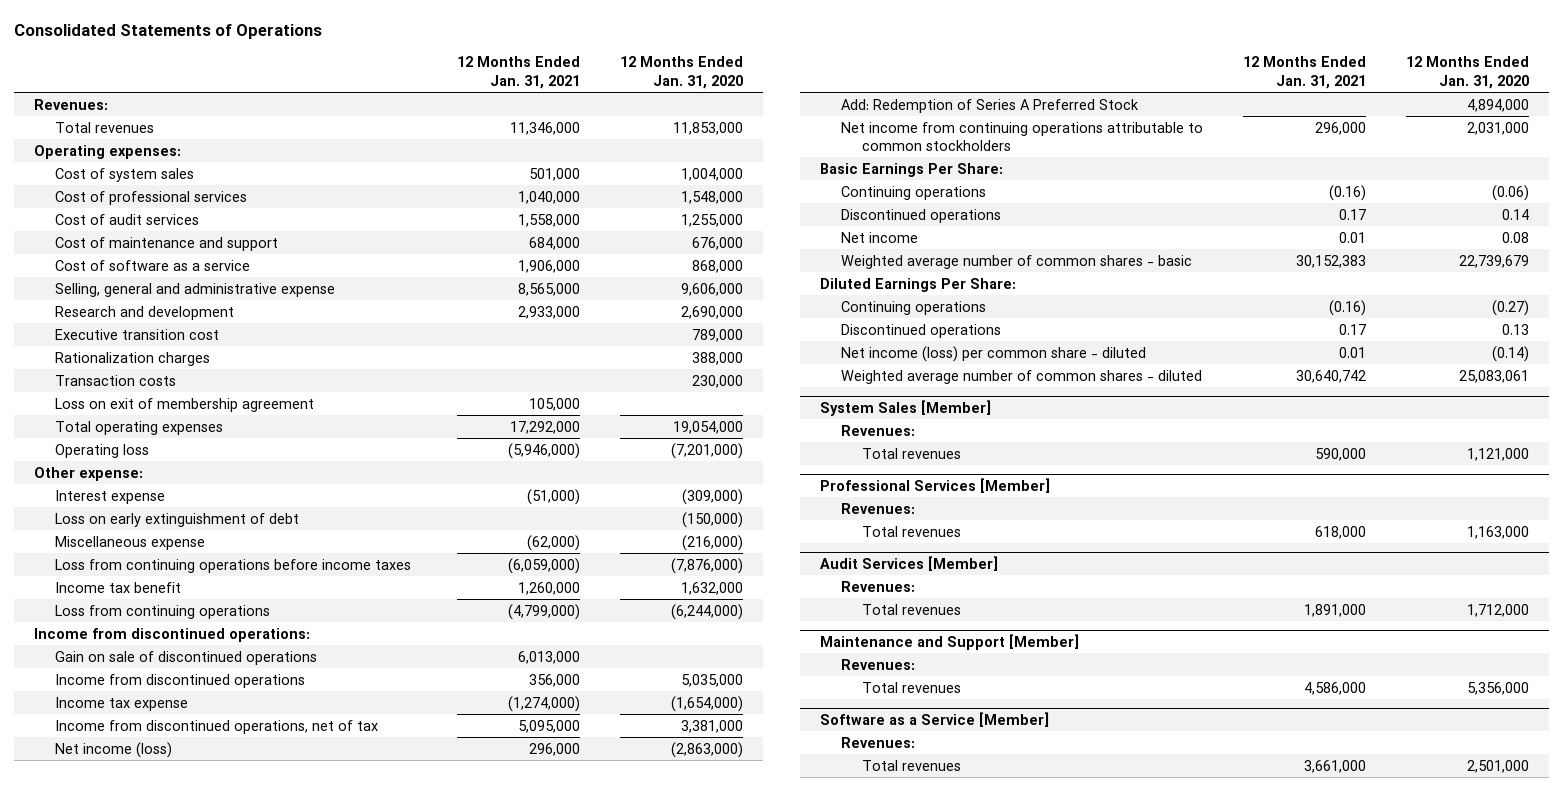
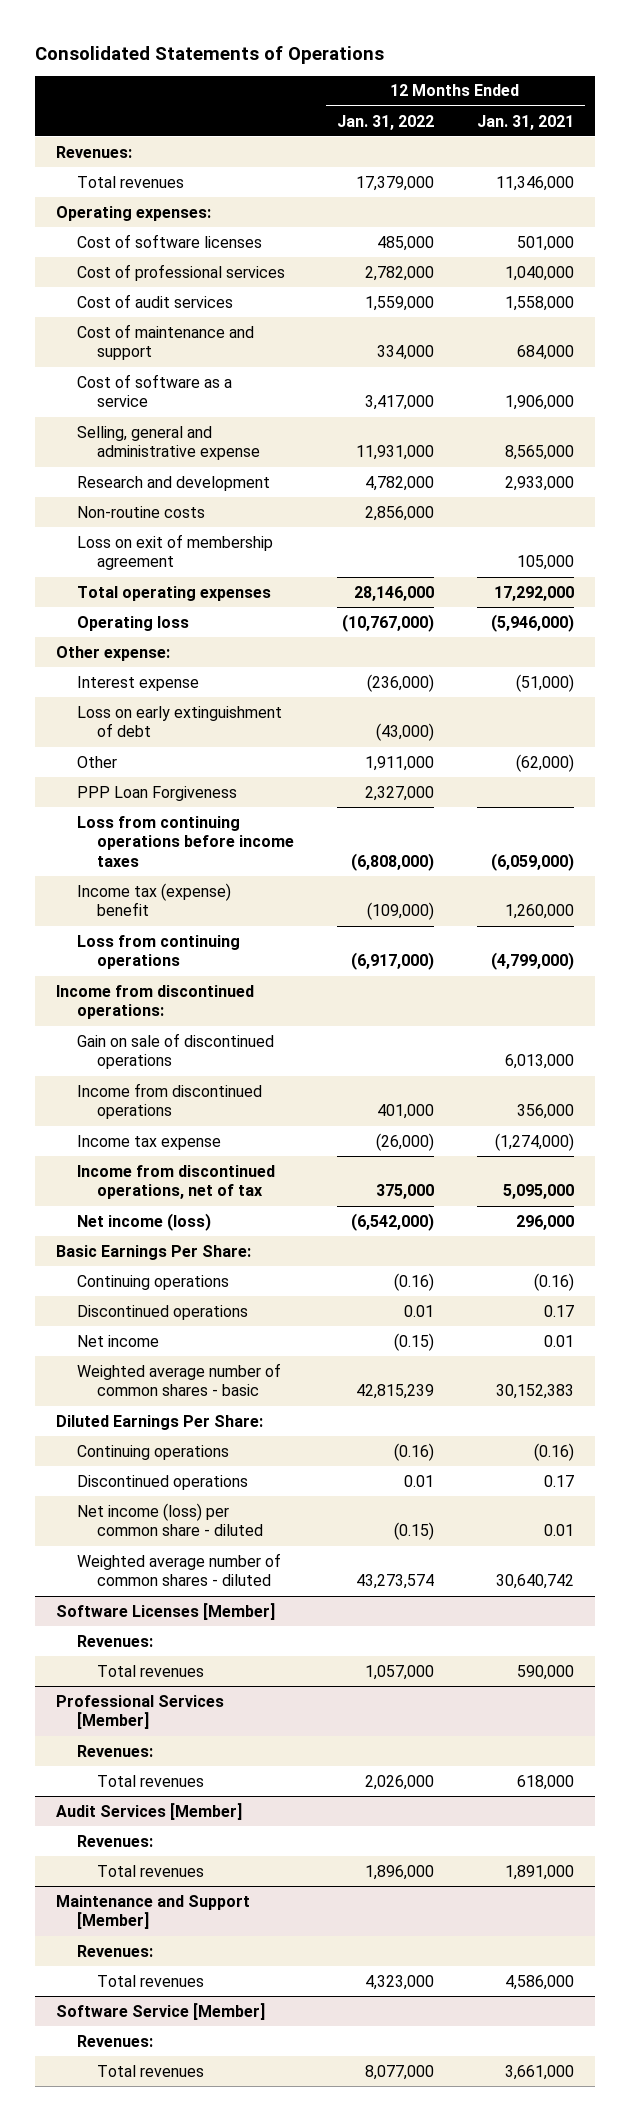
[620,56,744,89] 12 Months Ended Jan. 31, 2020 -> none
none -> [336,114,434,130] Jan. 31, 2022
[54,167,194,182] Cost of system sales -> none
none -> [76,233,262,248] Cost of software licenses
[54,328,219,340] Executive transition cost -> none
[54,351,210,366] Rationalization charges -> none
[54,374,176,386] Transaction costs -> none
none -> [76,505,205,518] Non-routine costs
[54,535,205,550] Miscellaneous expense -> [76,755,117,768] Other
none -> [76,785,237,801] PPP Loan Forgiveness
[54,581,181,593] Income tax benefit -> [76,882,231,917] Income tax (expense) benefit
[840,98,1139,113] Add: Redemption of Series A Preferred Stock -> none
[840,121,1203,152] Net income from continuing operations attributable to common stockholders -> none
[819,399,991,416] System Sales [Member] -> none
none -> [56,1602,276,1620] Software Licenses [Member]
[819,711,1049,727] Software as a Service [Member] -> [56,2002,266,2020] Software Service [Member]

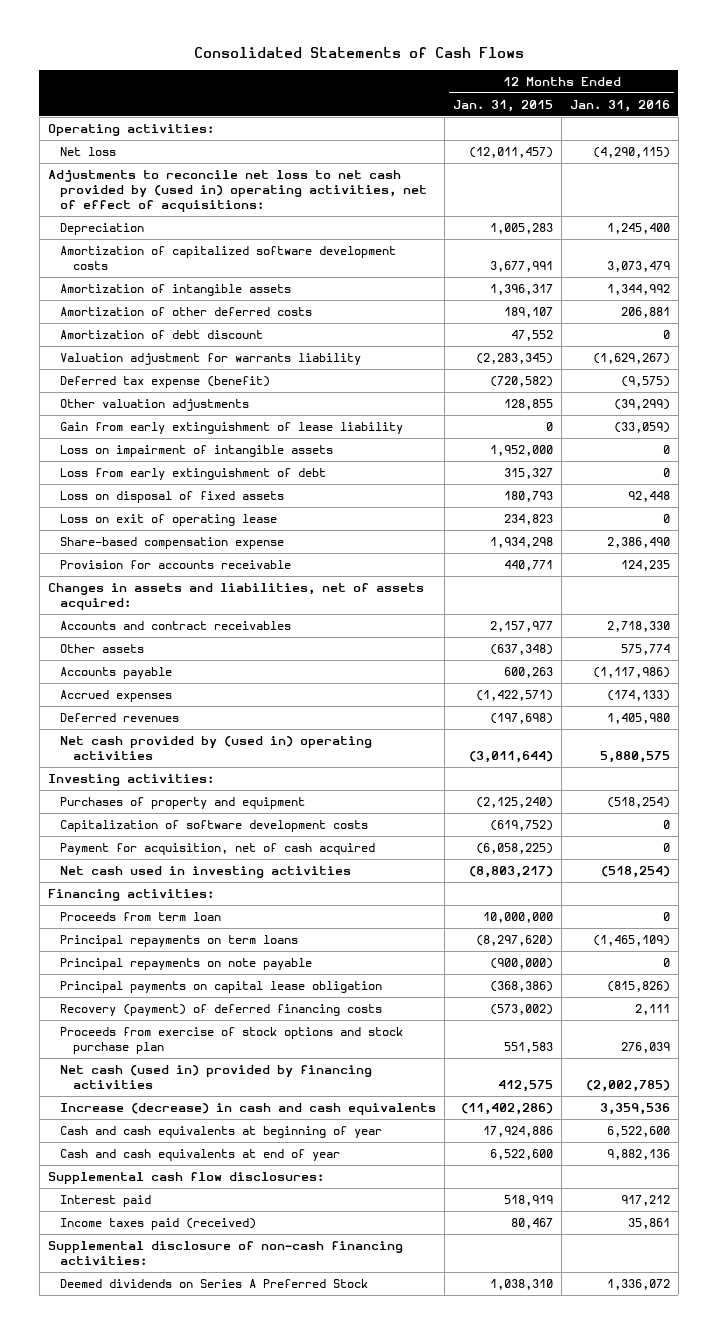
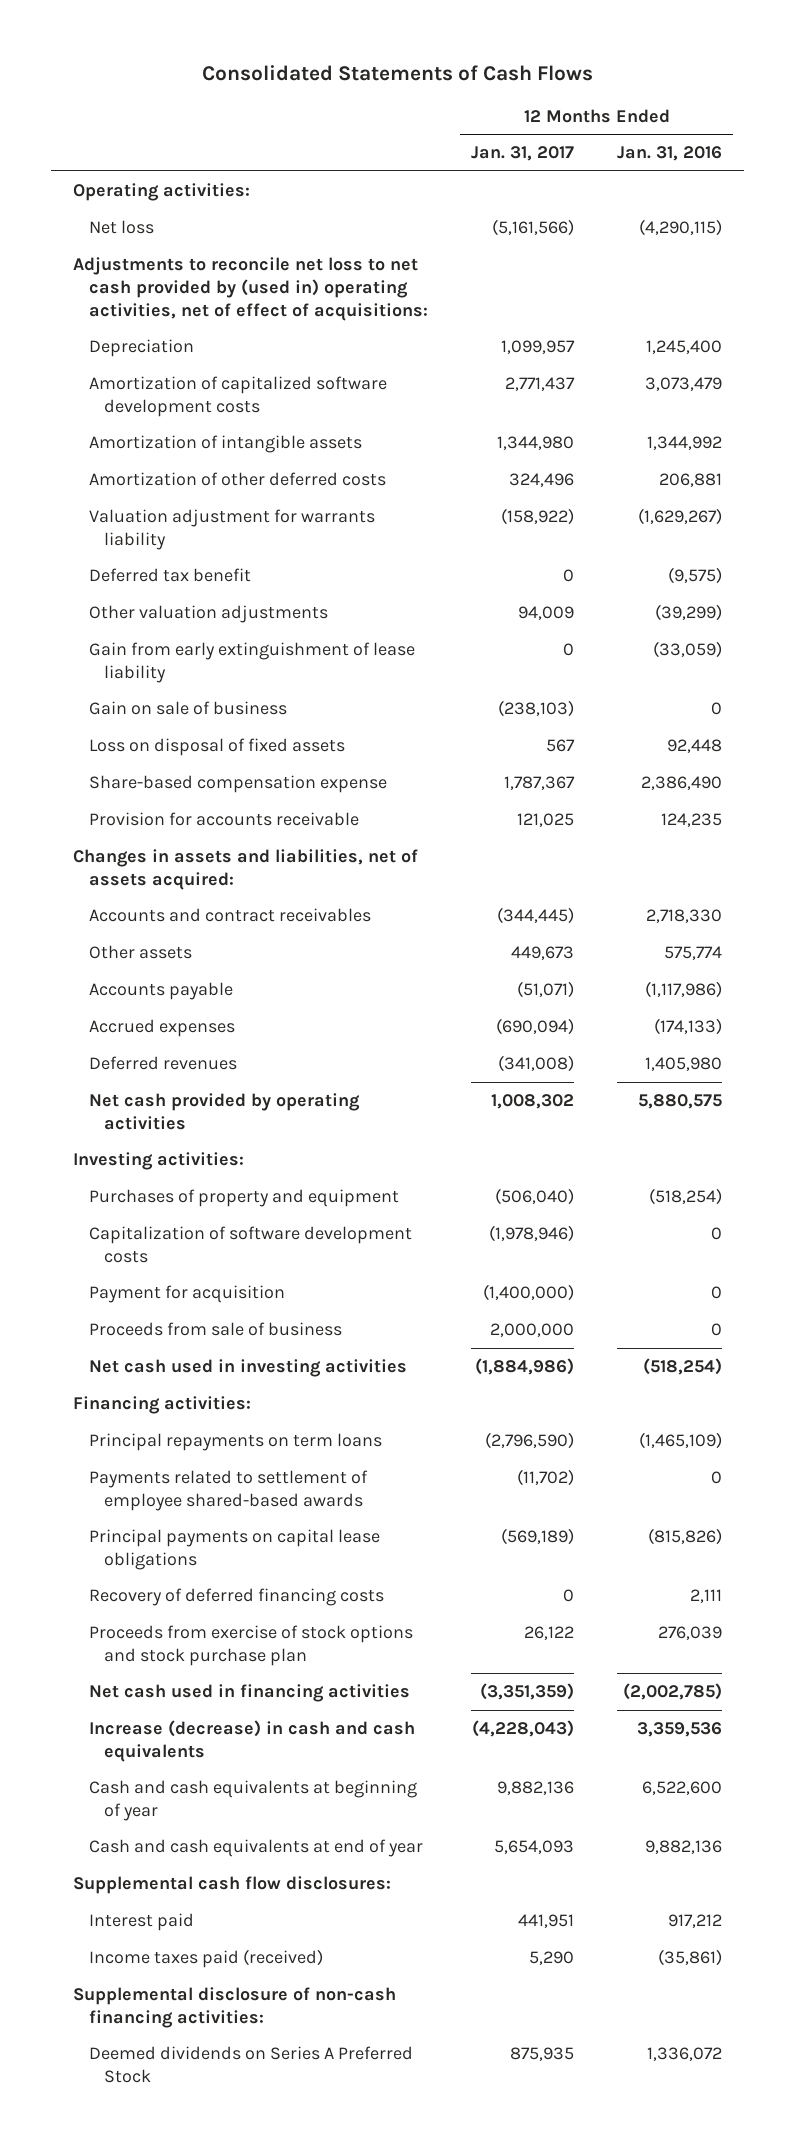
[453,99,554,112] Jan. 31, 2015 -> none
none -> [471,146,575,162] Jan. 31, 2017
[60,330,264,340] Amortization of debt discount -> none
[60,376,271,389] Deferred tax expense (benefit) -> [88,568,251,583] Deferred tax benefit
[60,445,334,458] Loss on impairment of intangible assets -> none
[60,468,327,481] Loss from early extinguishment of debt -> none
none -> [88,701,287,716] Gain on sale of business
[60,514,278,527] Loss on exit of operating lease -> none
[60,736,373,761] Net cash provided by (used in) operating activities -> [88,1093,360,1130] Net cash provided by operating activities
[60,843,376,856] Payment for acquisition, net of cash acquired -> [88,1285,285,1304] Payment for acquisition
none -> [88,1322,342,1337] Proceeds from sale of business
[60,912,222,922] Proceeds from term loan -> none
[60,958,313,971] Principal repayments on note payable -> [88,1470,368,1511] Payments related to settlement of employee shared-based awards
[60,981,383,994] Principal payments on capital lease obligation -> [88,1529,380,1570] Principal payments on capital lease obligations
[60,1004,383,1017] Recovery (payment) of deferred financing costs -> [88,1588,384,1607] Recovery of deferred financing costs
[60,1065,373,1090] Net cash (used in) provided by financing activities -> [88,1684,410,1703] Net cash used in financing activities
[627,1218,670,1230] 35,861 -> [658,1949,723,1967] (35,861)

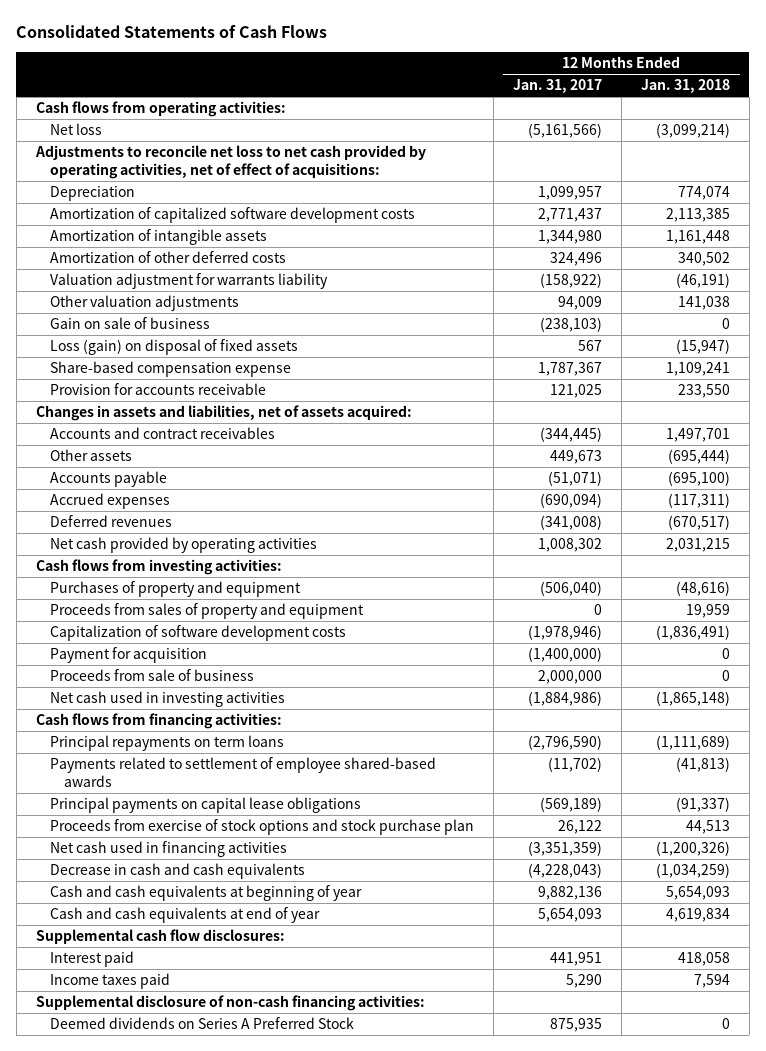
[617,146,723,162] Jan. 31, 2016 -> none
none -> [640,79,730,94] Jan. 31, 2018
[73,183,251,202] Operating activities: -> [35,101,286,118] Cash flows from operating activities:
[73,257,428,321] Adjustments to reconcile net loss to net cash provided by (used in) operating activities, net of effect of acquisitions: -> [34,145,426,179] Adjustments to reconcile net loss to net cash provided by operating activities, net of effect of acquisitions:
[88,568,251,583] Deferred tax benefit -> none
[88,642,415,683] Gain from early extinguishment of lease liability -> none
[88,738,345,757] Loss on disposal of fixed assets -> [50,339,299,356] Loss (gain) on disposal of fixed assets
[73,1152,245,1171] Investing activities: -> [35,559,282,576] Cash flows from investing activities:
none -> [50,603,365,620] Proceeds from sales of property and equipment
[73,1396,252,1415] Financing activities: -> [35,713,282,730] Cash flows from financing activities:
[88,1588,384,1607] Recovery of deferred financing costs -> none
[88,1720,415,1762] Increase (decrease) in cash and cash equivalents -> [50,863,306,880] Decrease in cash and cash equivalents
[88,1949,323,1969] Income taxes paid (received) -> [50,973,171,990] Income taxes paid

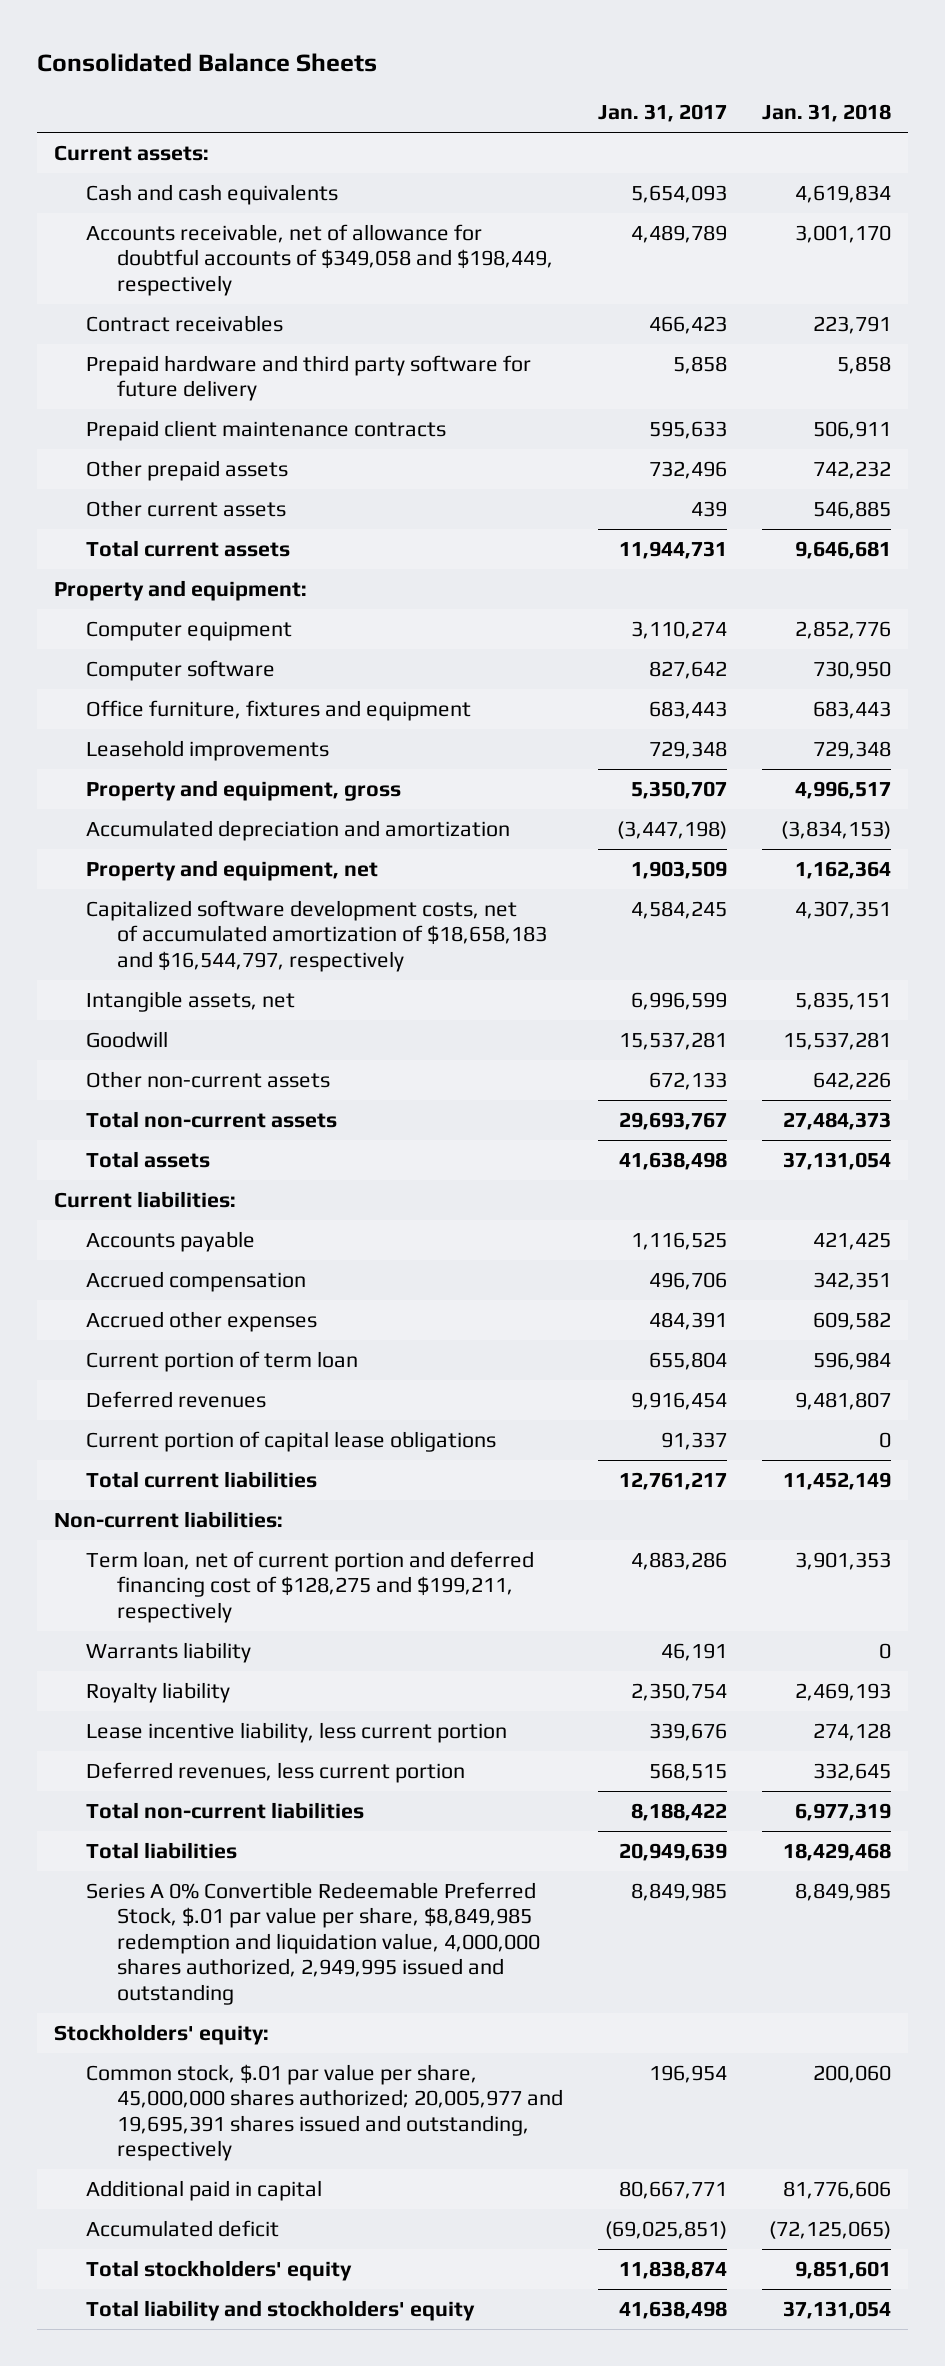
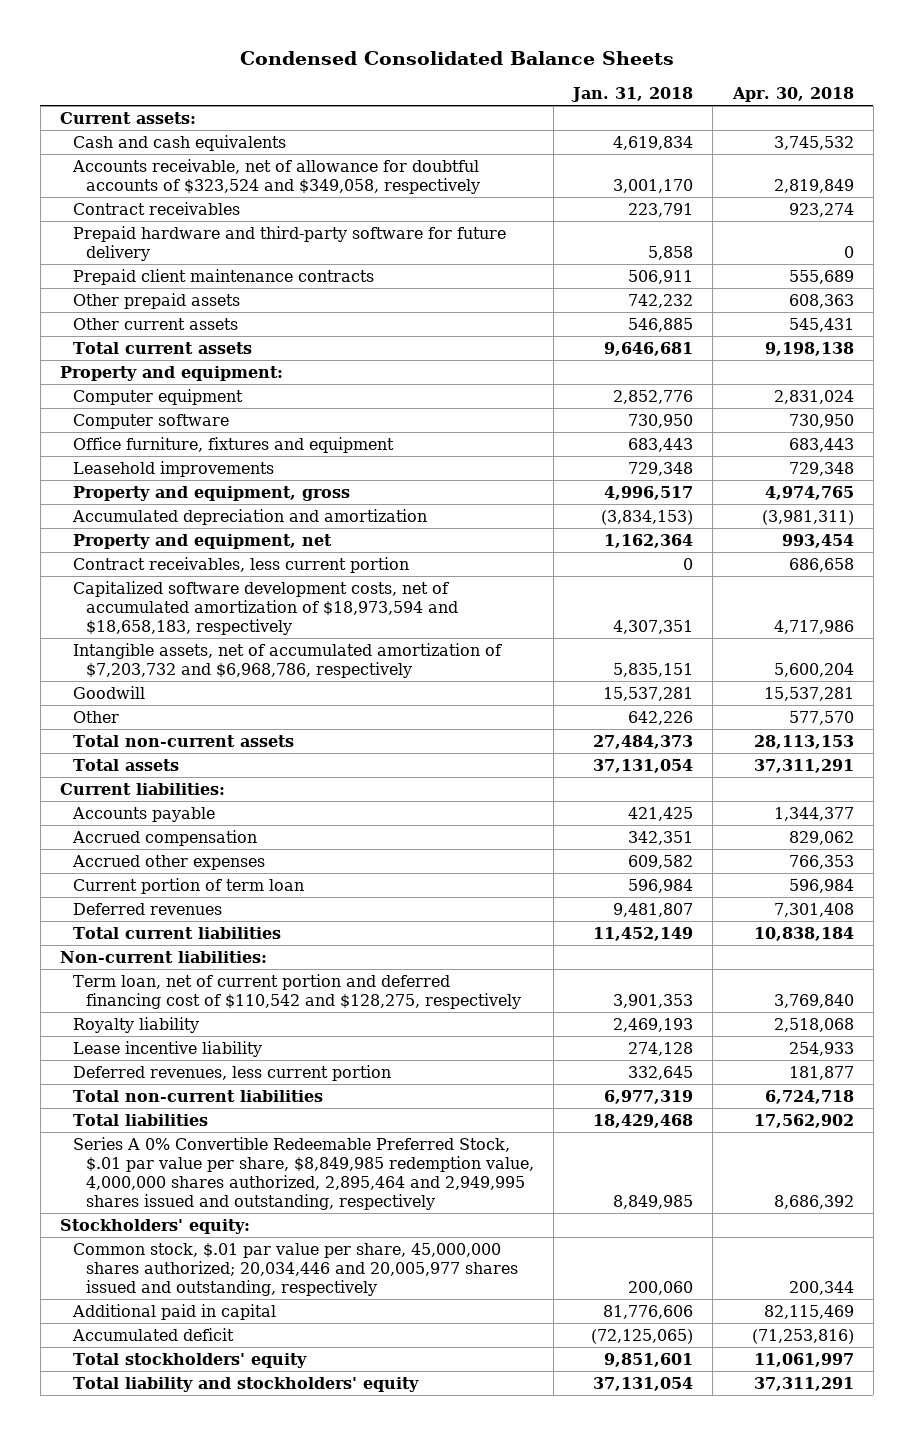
[37,52,378,72] Consolidated Balance Sheets -> [239,51,674,66] Condensed Consolidated Balance Sheets
[598,104,728,123] Jan. 31, 2017 -> none
none -> [731,86,854,102] Apr. 30, 2018
[85,224,554,296] Accounts receivable, net of allowance for doubtful accounts of $349,058 and $198,449, respectively -> [72,158,481,194] Accounts receivable, net of allowance for doubtful accounts of $323,524 and $349,058, respectively
[85,355,531,402] Prepaid hardware and third party software for future delivery -> [73,225,507,261] Prepaid hardware and third-party software for future delivery
none -> [73,556,410,573] Contract receivables, less current portion
[85,900,548,972] Capitalized software development costs, net of accumulated amortization of $18,658,183 and $16,544,797, respectively -> [73,580,459,635] Capitalized software development costs, net of accumulated amortization of $18,973,594 and $18,658,183, respectively
[85,991,295,1013] Intangible assets, net -> [73,642,503,678] Intangible assets, net of accumulated amortization of $7,203,732 and $6,968,786, respectively
[85,1071,330,1089] Other non-current assets -> [73,710,120,723] Other
[85,1431,496,1453] Current portion of capital lease obligations -> none
[85,1642,251,1664] Warrants liability -> none
[85,1551,534,1623] Term loan, net of current portion and deferred financing cost of $128,275 and $199,211, respectively -> [73,973,522,1009] Term loan, net of current portion and deferred financing cost of $110,542 and $128,275, respectively
[85,1722,507,1744] Lease incentive liability, less current portion -> [73,1040,263,1057] Lease incentive liability
[85,1882,541,2005] Series A 0% Convertible Redeemable Preferred Stock, $.01 par value per share, $8,849,985 redemption and liquidation value, 4,000,000 shares authorized, 2,949,995 issued and outstanding -> [73,1136,535,1210] Series A 0% Convertible Redeemable Preferred Stock, $.01 par value per share, $8,849,985 redemption value, 4,000,000 shares authorized, 2,895,464 and 2,949,995 shares issued and outstanding, respectively
[85,2064,564,2162] Common stock, $.01 par value per share, 45,000,000 shares authorized; 20,005,977 and 19,695,391 shares issued and outstanding, respectively -> [73,1242,519,1296] Common stock, $.01 par value per share, 45,000,000 shares authorized; 20,034,446 and 20,005,977 shares issued and outstanding, respectively

